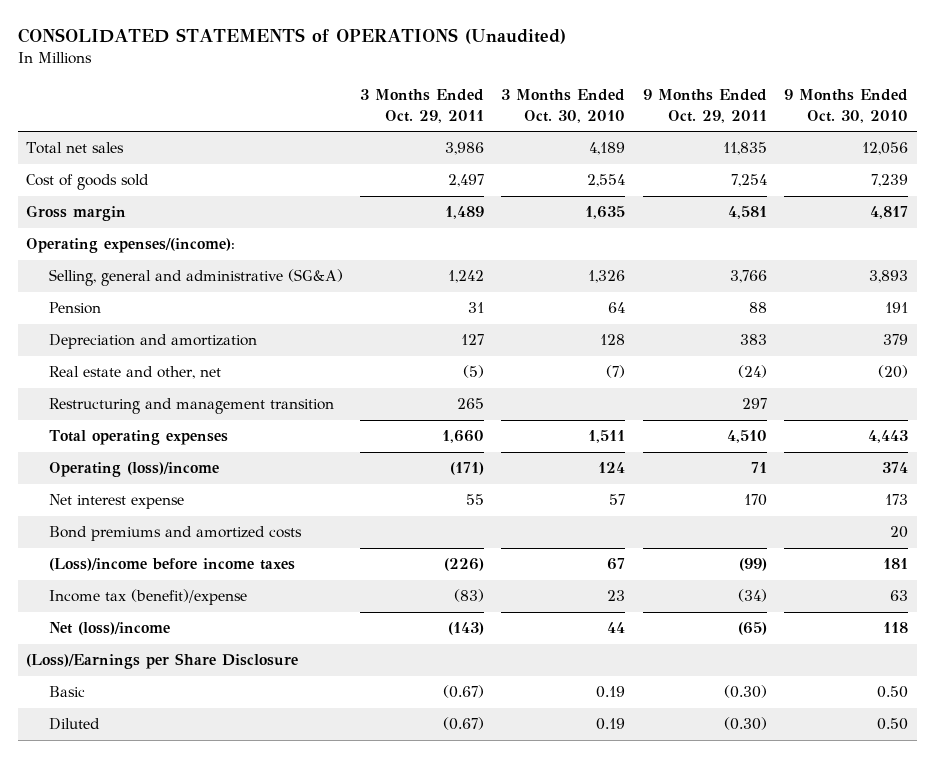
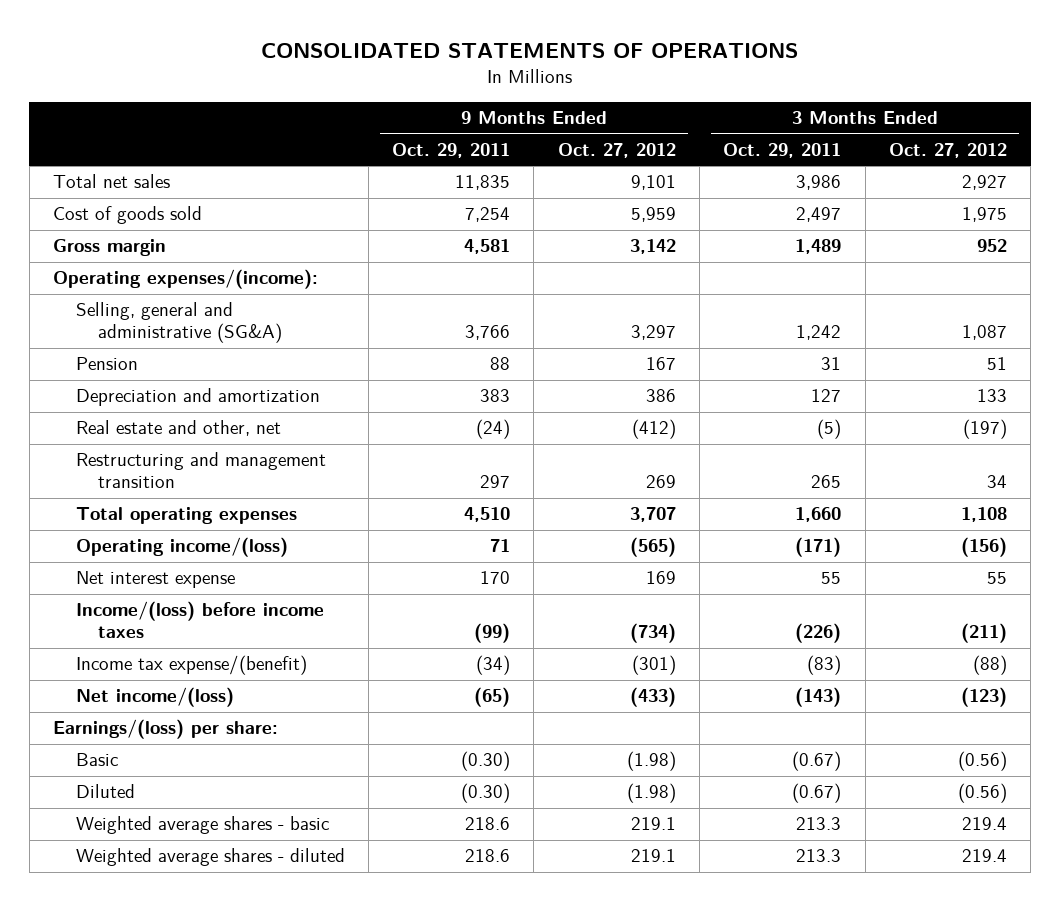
[17,28,566,45] CONSOLIDATED STATEMENTS of OPERATIONS (Unaudited) -> [260,43,798,59] CONSOLIDATED STATEMENTS OF OPERATIONS
[501,89,626,123] 3 Months Ended Oct. 30, 2010 -> none
[783,89,908,123] 9 Months Ended Oct. 30, 2010 -> none
none -> [557,142,676,158] Oct. 27, 2012
none -> [888,142,1007,158] Oct. 27, 2012
[48,462,219,478] Operating (loss)/income -> [75,537,288,558] Operating income/(loss)
[48,526,302,542] Bond premiums and amortized costs -> none
[48,558,295,572] (Loss)/income before income taxes -> [75,601,324,639] Income/(loss) before income taxes
[48,589,247,606] Income tax (benefit)/expense -> [75,655,307,676] Income tax expense/(benefit)
[48,622,170,636] Net (loss)/income -> [75,687,234,708] Net income/(loss)
[26,653,299,670] (Loss)/Earnings per Share Disclosure -> [52,719,278,740] Earnings/(loss) per share:
none -> [75,816,329,835] Weighted average shares - basic
none -> [75,848,345,867] Weighted average shares - diluted

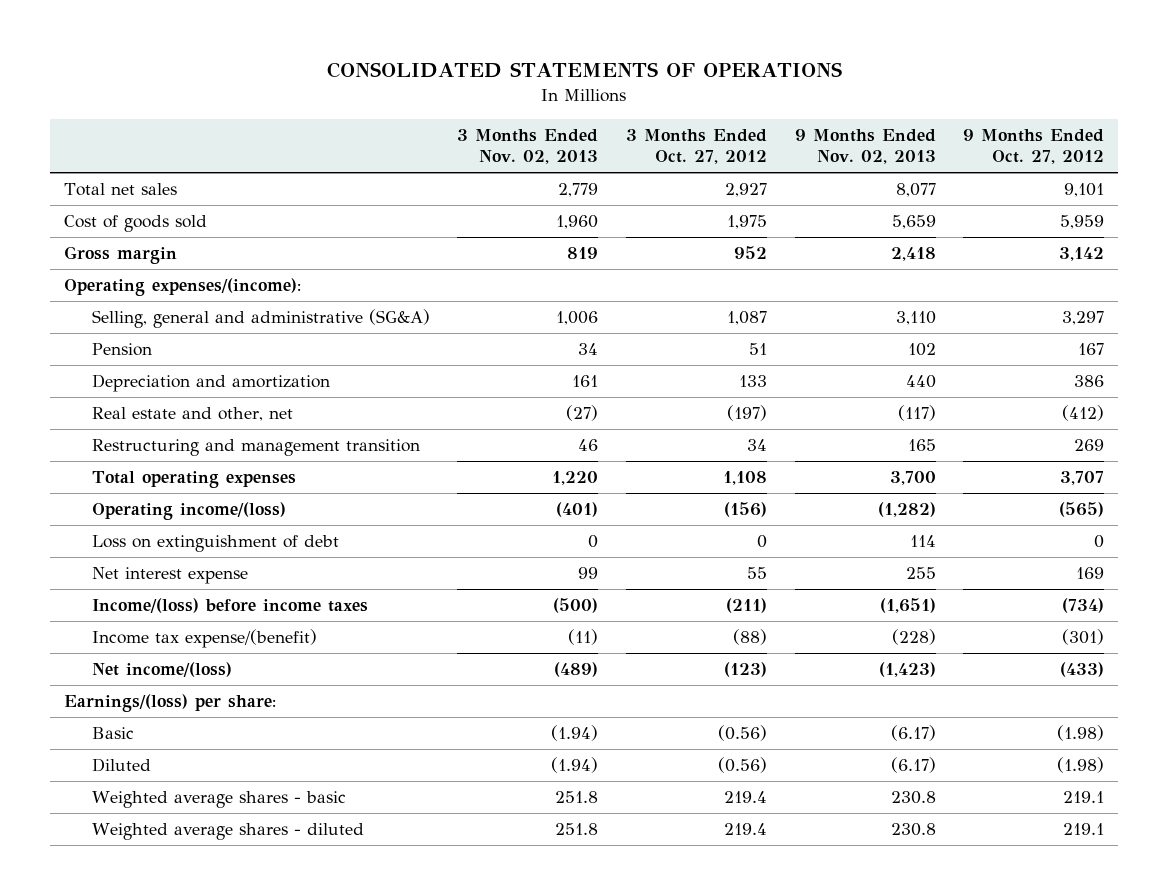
[392,142,511,158] Oct. 29, 2011 -> none
[723,142,842,158] Oct. 29, 2011 -> none
none -> [457,128,599,165] 3 Months Ended Nov. 02, 2013
none -> [794,128,936,165] 9 Months Ended Nov. 02, 2013
none -> [91,534,339,552] Loss on extinguishment of debt

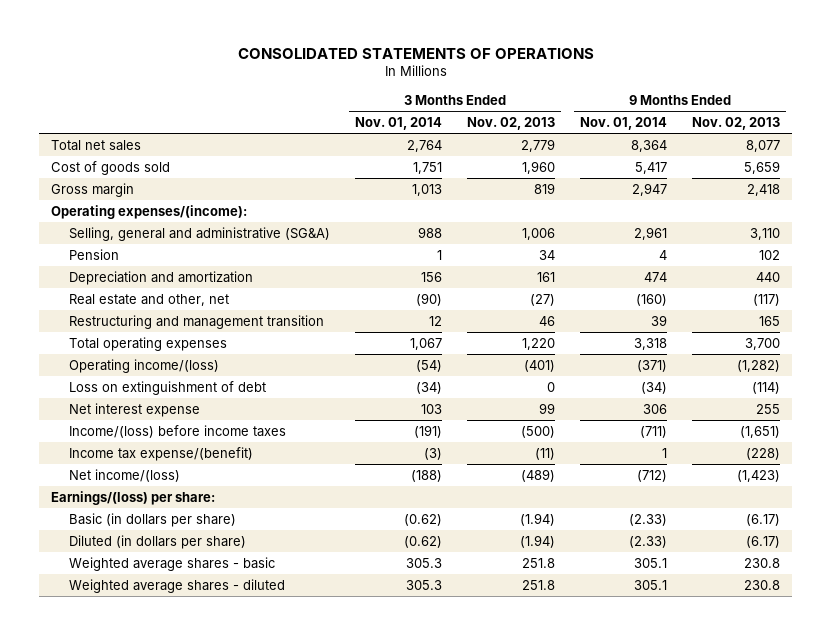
[626,128,768,165] 3 Months Ended Oct. 27, 2012 -> none
[963,128,1105,165] 9 Months Ended Oct. 27, 2012 -> none
none -> [355,117,443,131] Nov. 01, 2014
none -> [580,117,668,131] Nov. 01, 2014
[909,534,936,547] 114 -> [752,381,781,394] (114)
[91,726,134,739] Basic -> [69,512,237,527] Basic (in dollars per share)
[91,757,151,772] Diluted -> [69,534,247,549] Diluted (in dollars per share)

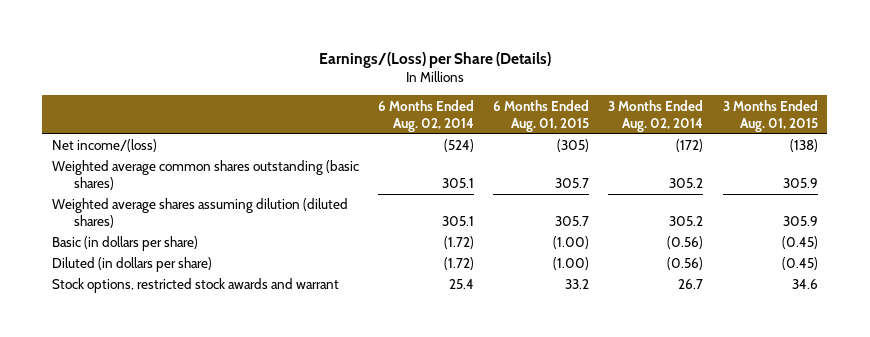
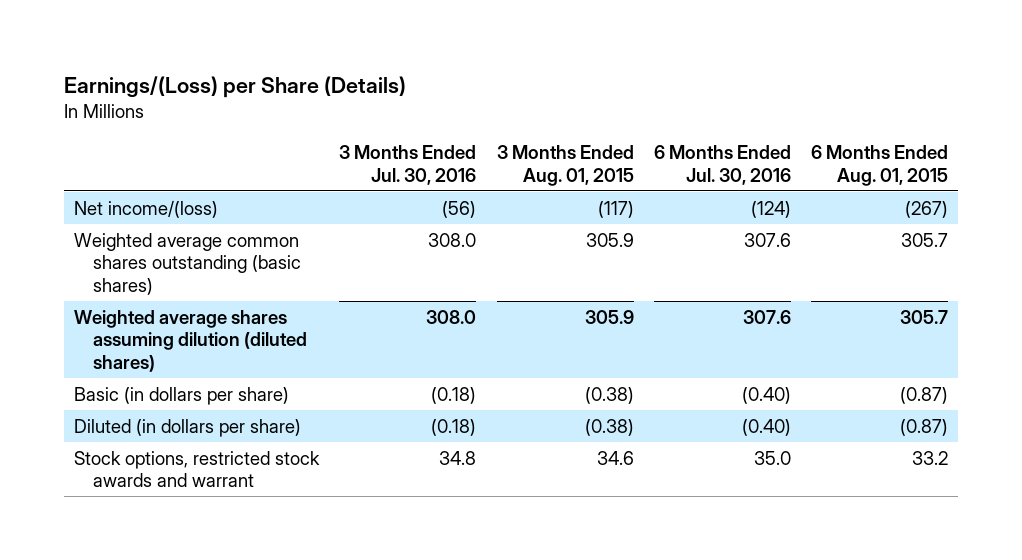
[378,99,475,132] 6 Months Ended Aug. 02, 2014 -> none
[608,99,704,132] 3 Months Ended Aug. 02, 2014 -> none
none -> [339,144,477,185] 3 Months Ended Jul. 30, 2016
none -> [653,144,791,185] 6 Months Ended Jul. 30, 2016
[557,139,590,153] (305) -> [904,200,948,218] (267)
[789,139,818,153] (138) -> [597,200,634,218] (117)
[553,236,590,250] (1.00) -> [899,386,948,404] (0.87)
[781,236,818,250] (0.45) -> [584,386,634,404] (0.38)
[553,257,590,271] (1.00) -> [899,418,948,436] (0.87)
[781,257,818,271] (0.45) -> [584,418,634,436] (0.38)

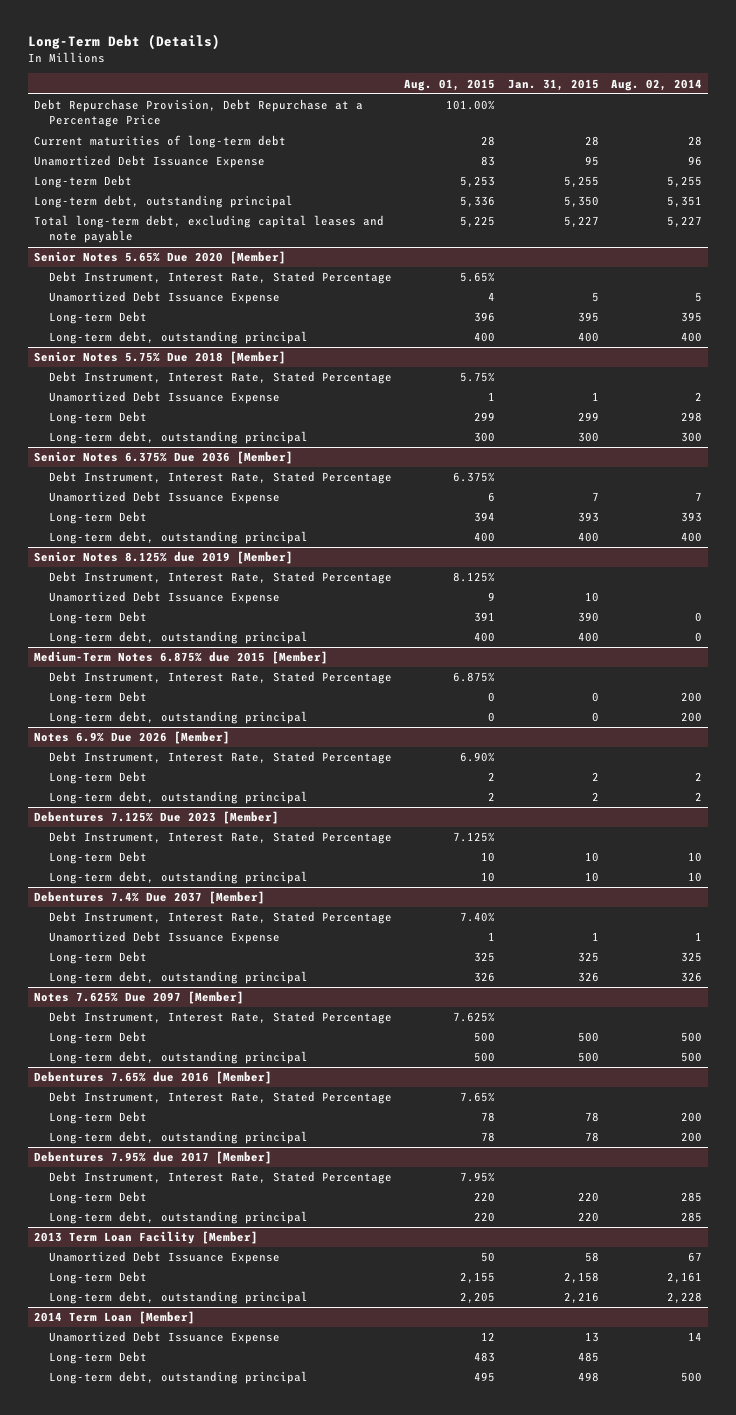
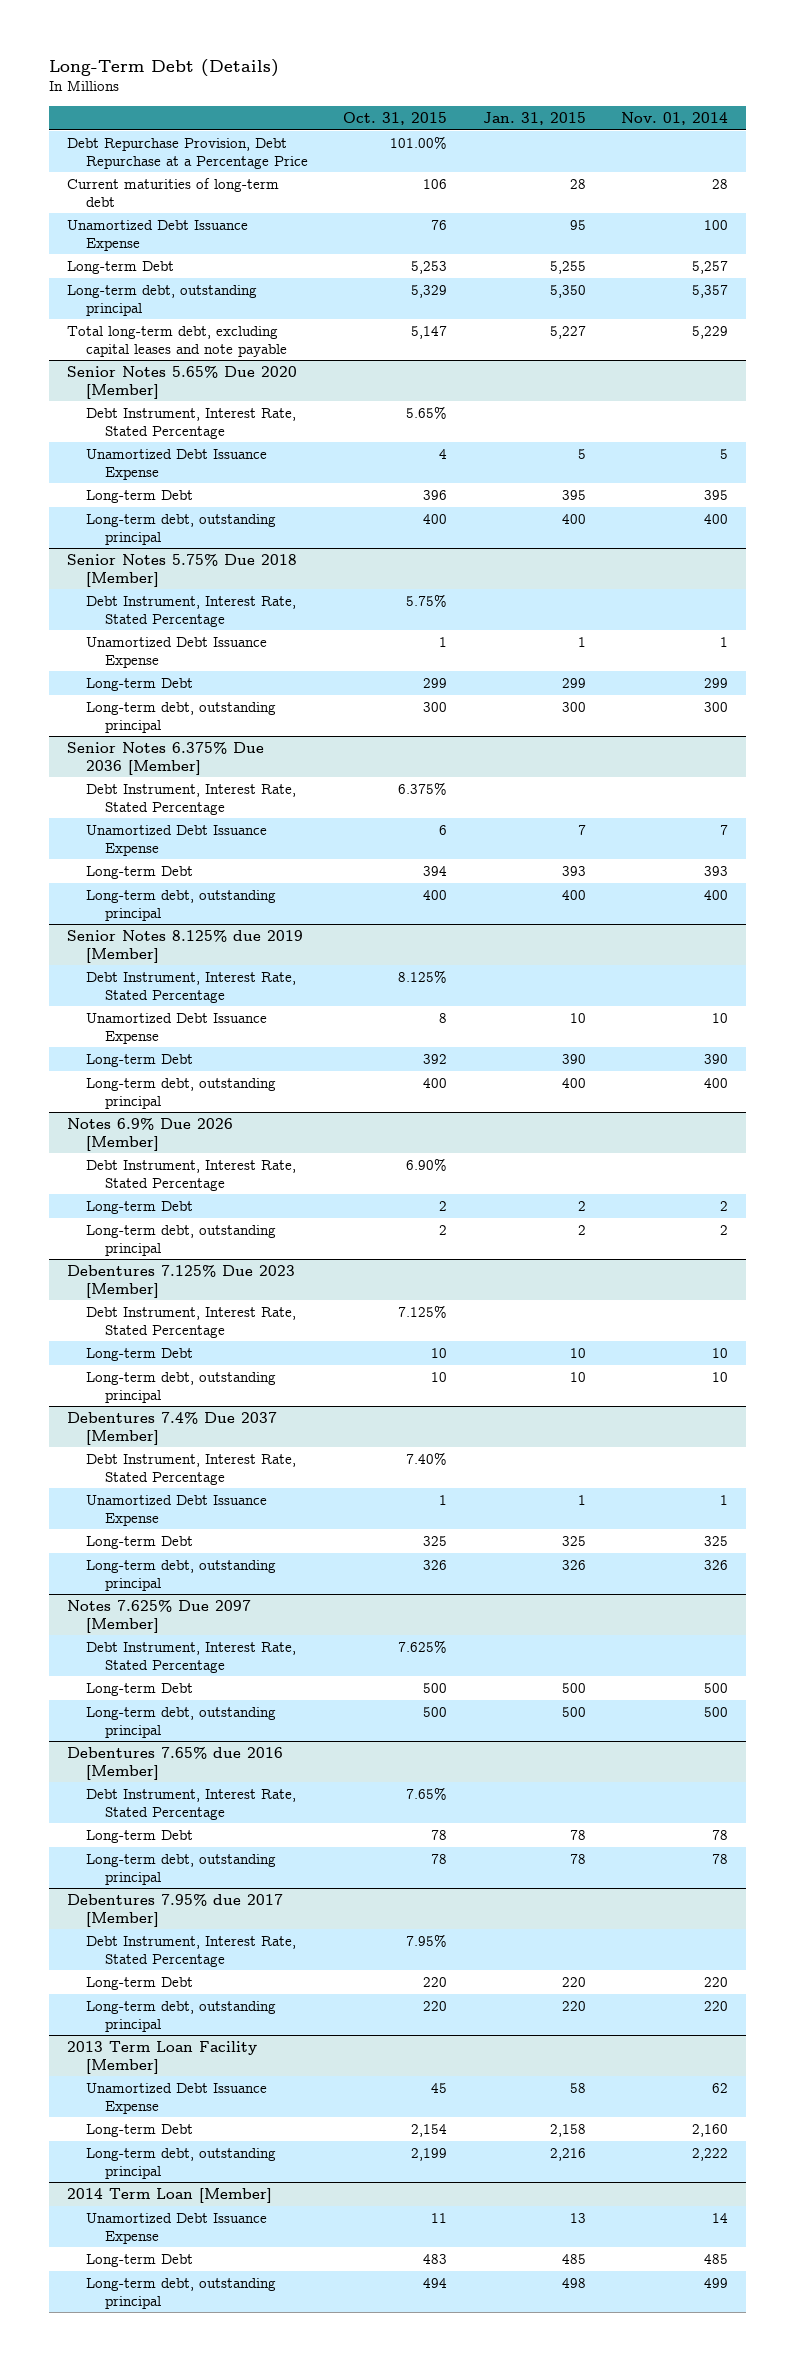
[404,78,496,91] Aug. 01, 2015 -> none
[610,78,702,91] Aug. 02, 2014 -> none
none -> [343,111,448,125] Oct. 31, 2015
none -> [621,111,729,125] Nov. 01, 2014
[34,651,329,665] Medium-Term Notes 6.875% due 2015 [Member] -> none
[48,671,392,685] Debt Instrument, Interest Rate, Stated Percentage -> none
[48,691,147,705] Long-term Debt -> none
[48,711,308,725] Long-term debt, outstanding principal -> none

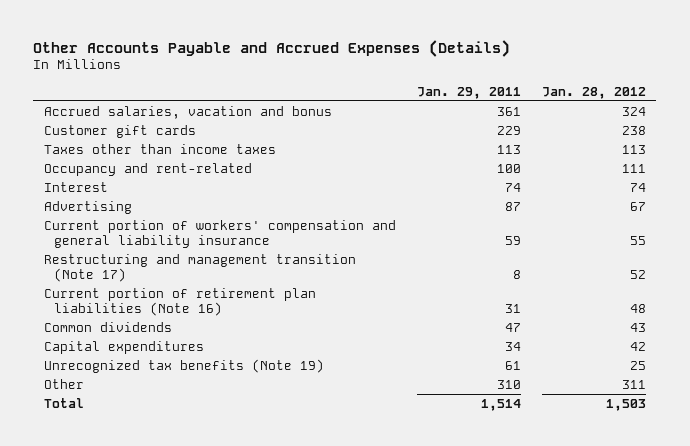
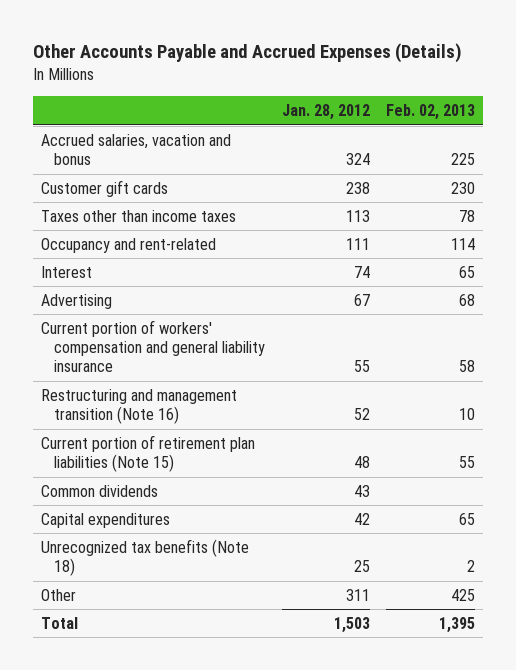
[416,86,521,99] Jan. 29, 2011 -> none
none -> [386,104,476,121] Feb. 02, 2013
[43,253,356,282] Restructuring and management transition (Note 17) -> [41,388,238,425] Restructuring and management transition (Note 16)
[43,287,316,316] Current portion of retirement plan liabilities (Note 16) -> [41,434,256,473] Current portion of retirement plan liabilities (Note 15)
[43,358,324,373] Unrecognized tax benefits (Note 19) -> [41,538,250,577] Unrecognized tax benefits (Note 18)

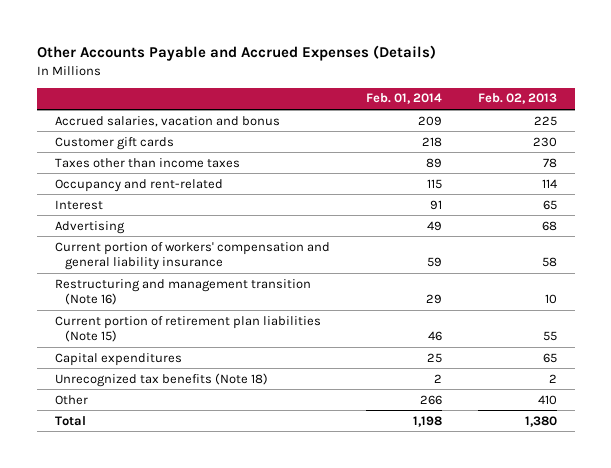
[281,104,370,121] Jan. 28, 2012 -> none
none -> [365,93,442,105] Feb. 01, 2014
[41,484,159,497] Common dividends -> none
[451,588,476,601] 425 -> [537,394,557,405] 410
[439,616,476,633] 1,395 -> [524,415,557,427] 1,380

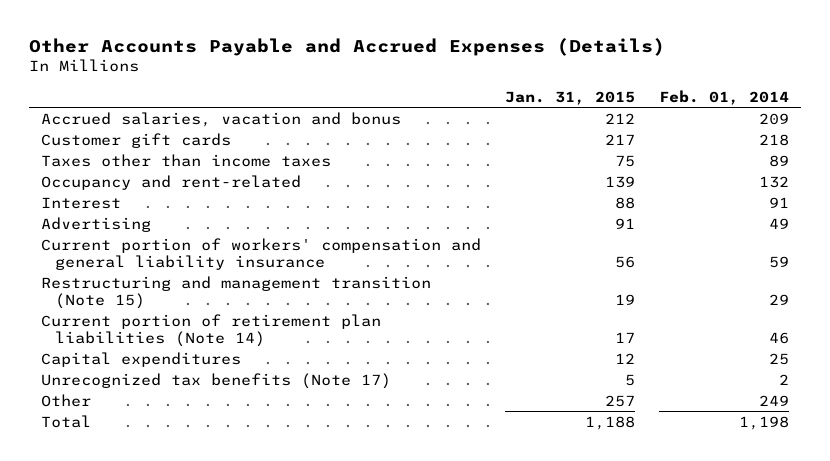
[477,93,557,105] Feb. 02, 2013 -> none
none -> [505,90,636,105] Jan. 31, 2015
[426,178,442,189] 115 -> [759,175,790,188] 132
[54,278,311,306] Restructuring and management transition (Note 16) -> [41,275,432,309] Restructuring and management transition (Note 15)
[54,315,321,343] Current portion of retirement plan liabilities (Note 15) -> [41,313,382,347] Current portion of retirement plan liabilities (Note 14)
[54,372,268,387] Unrecognized tax benefits (Note 18) -> [41,372,392,389] Unrecognized tax benefits (Note 17)
[419,394,442,405] 266 -> [759,394,790,406] 249

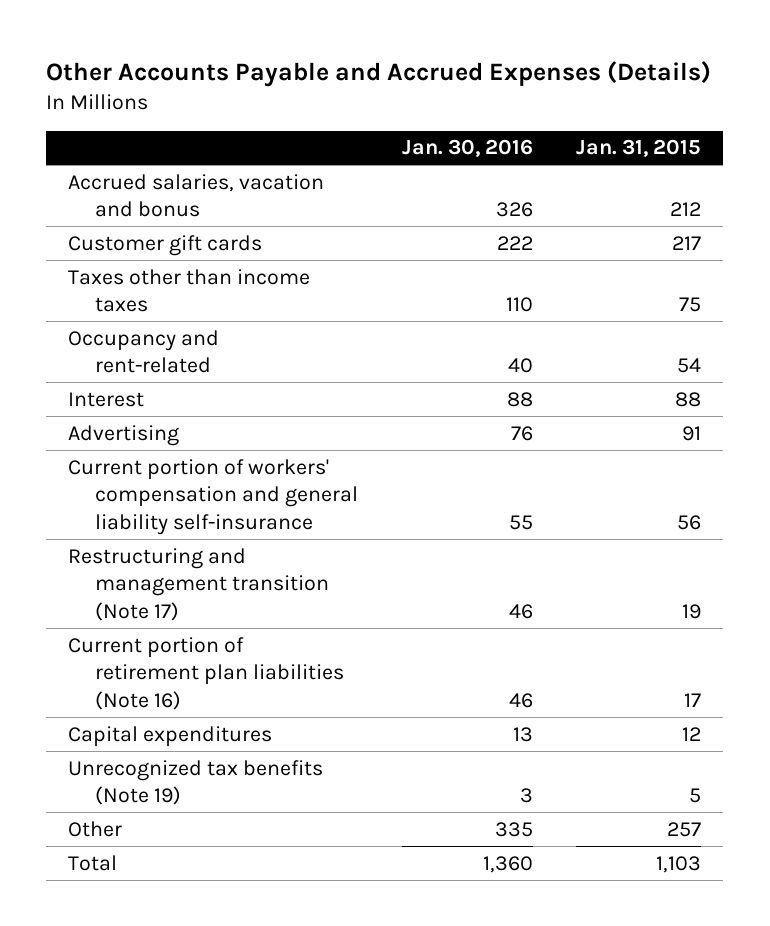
[659,89,790,105] Feb. 01, 2014 -> none
none -> [401,139,533,158] Jan. 30, 2016
[605,175,636,188] 139 -> [677,358,702,374] 54
[41,237,482,270] Current portion of workers' compensation and general liability insurance -> [68,458,358,535] Current portion of workers' compensation and general liability self-insurance
[41,275,432,309] Restructuring and management transition (Note 15) -> [68,547,329,621] Restructuring and management transition (Note 17)
[41,313,382,347] Current portion of retirement plan liabilities (Note 14) -> [68,636,344,710] Current portion of retirement plan liabilities (Note 16)
[41,372,392,389] Unrecognized tax benefits (Note 17) -> [68,759,324,806] Unrecognized tax benefits (Note 19)
[585,415,636,430] 1,188 -> [656,855,702,873] 1,103

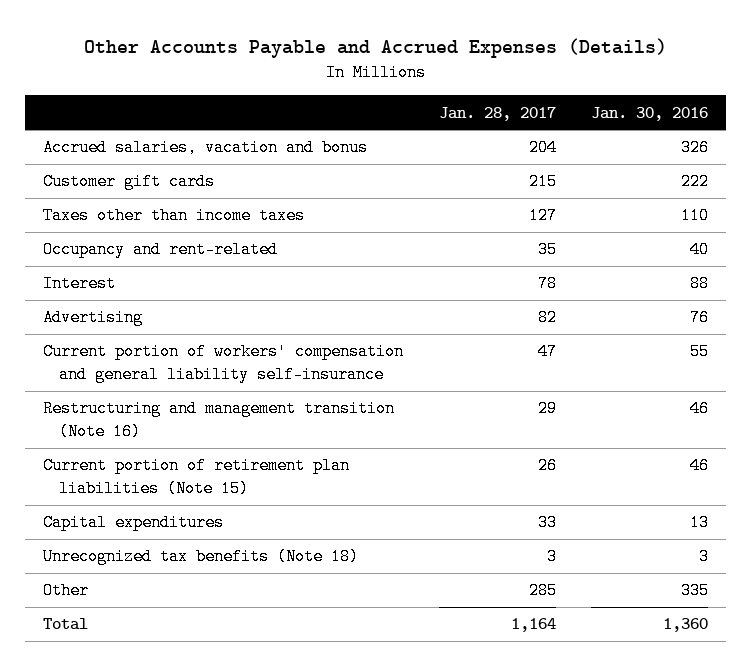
[576,139,702,158] Jan. 31, 2015 -> none
none -> [438,106,556,121] Jan. 28, 2017
[68,547,329,621] Restructuring and management transition (Note 17) -> [42,400,395,441] Restructuring and management transition (Note 16)
[68,636,344,710] Current portion of retirement plan liabilities (Note 16) -> [42,457,350,498] Current portion of retirement plan liabilities (Note 15)
[68,759,324,806] Unrecognized tax benefits (Note 19) -> [42,548,359,566] Unrecognized tax benefits (Note 18)

